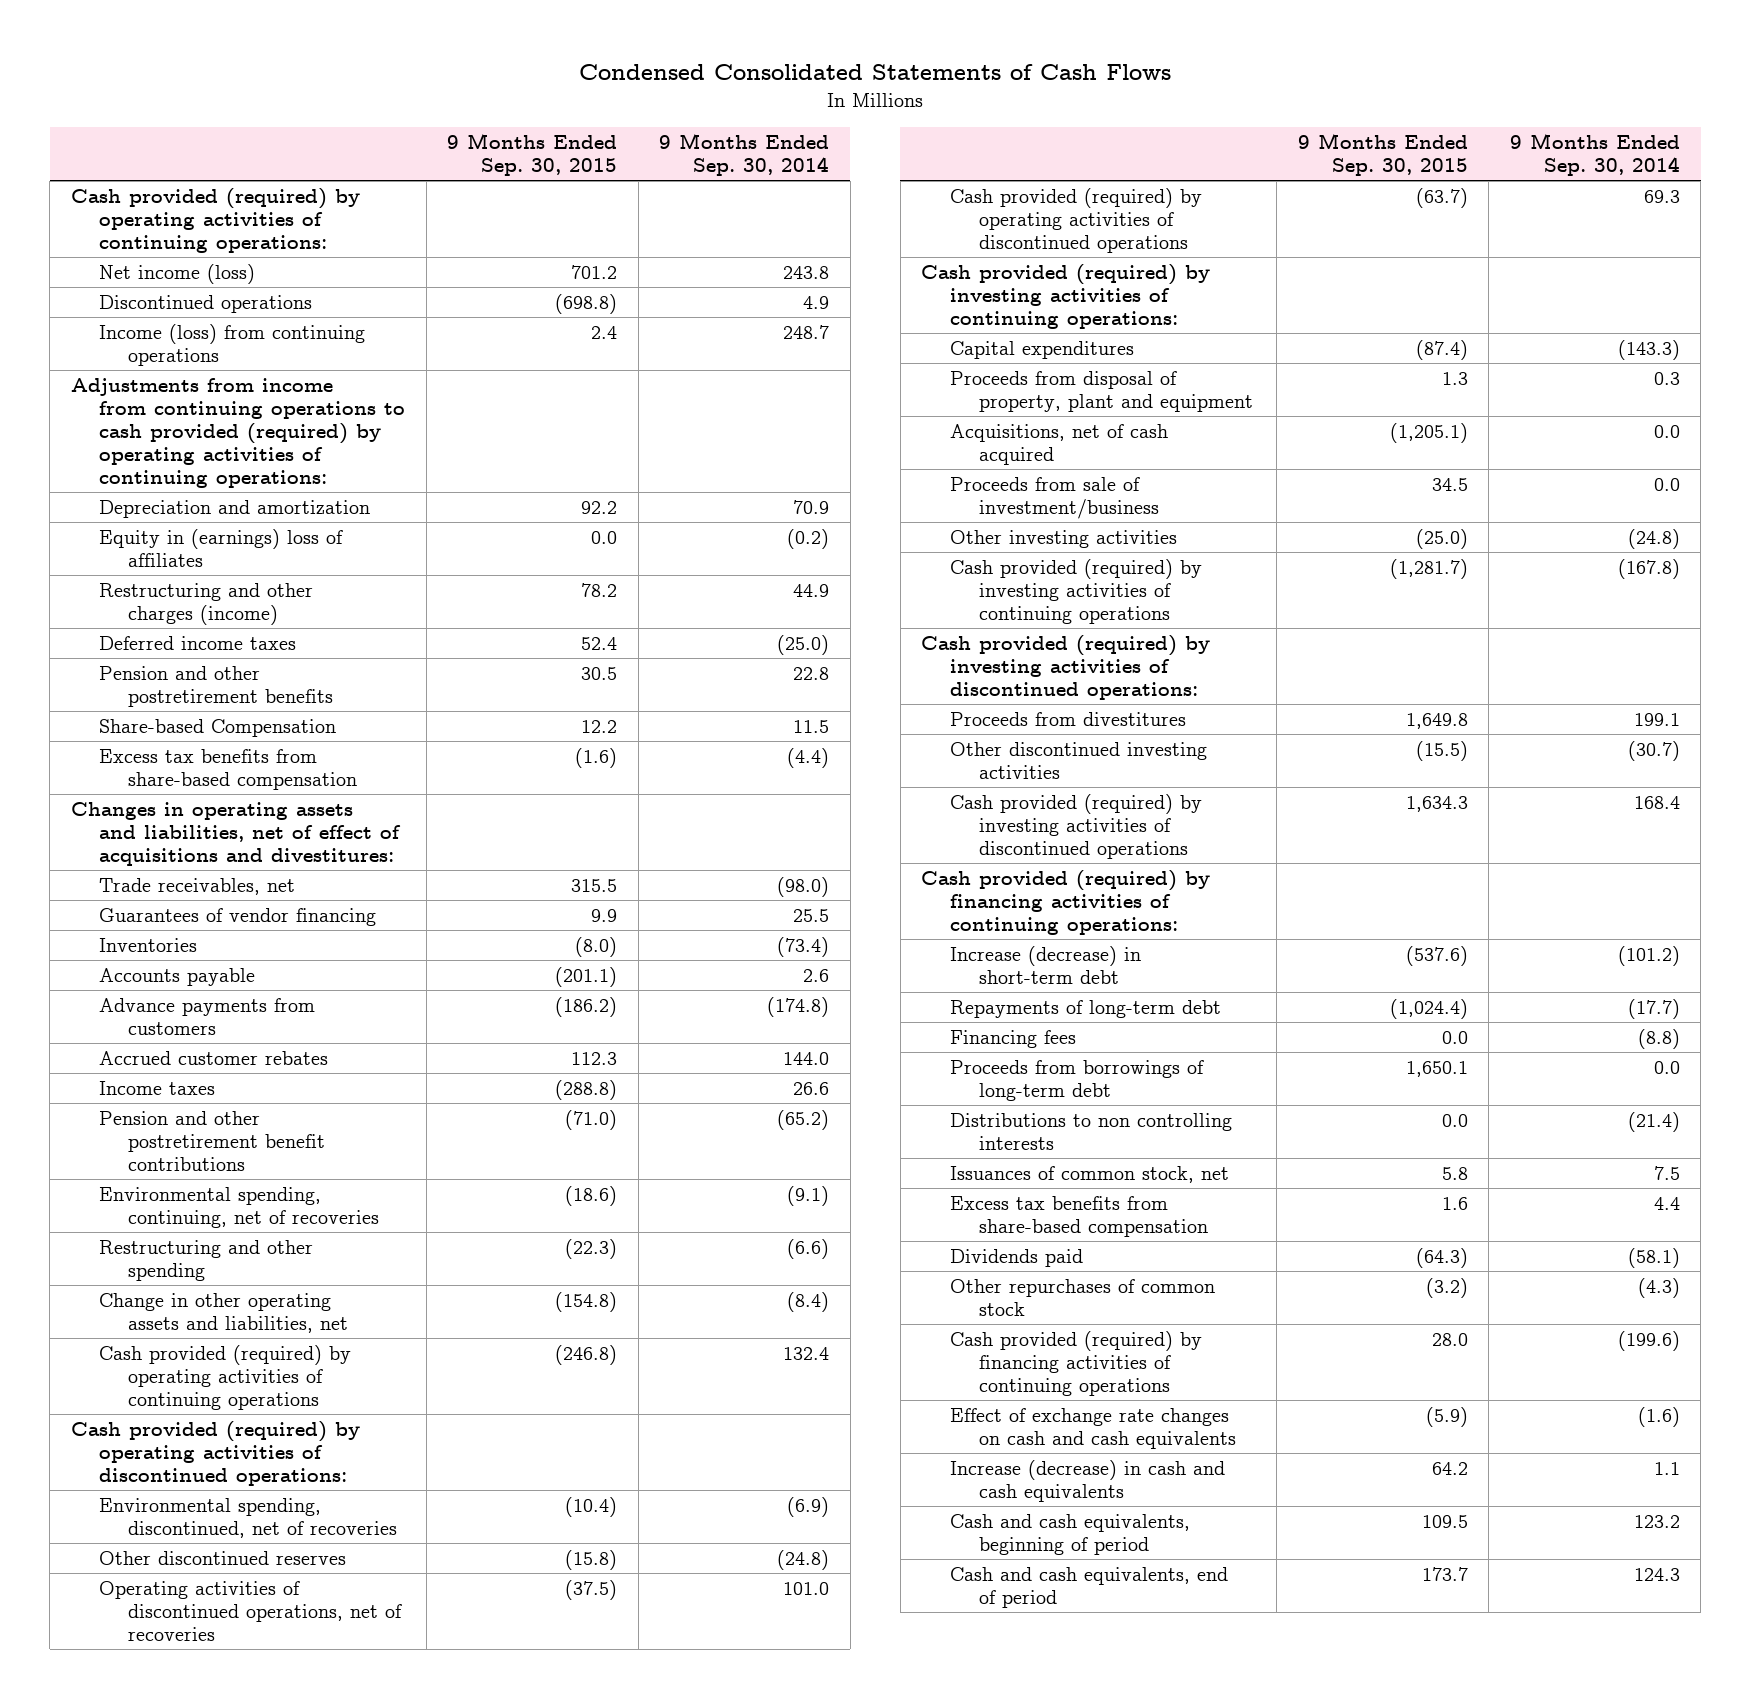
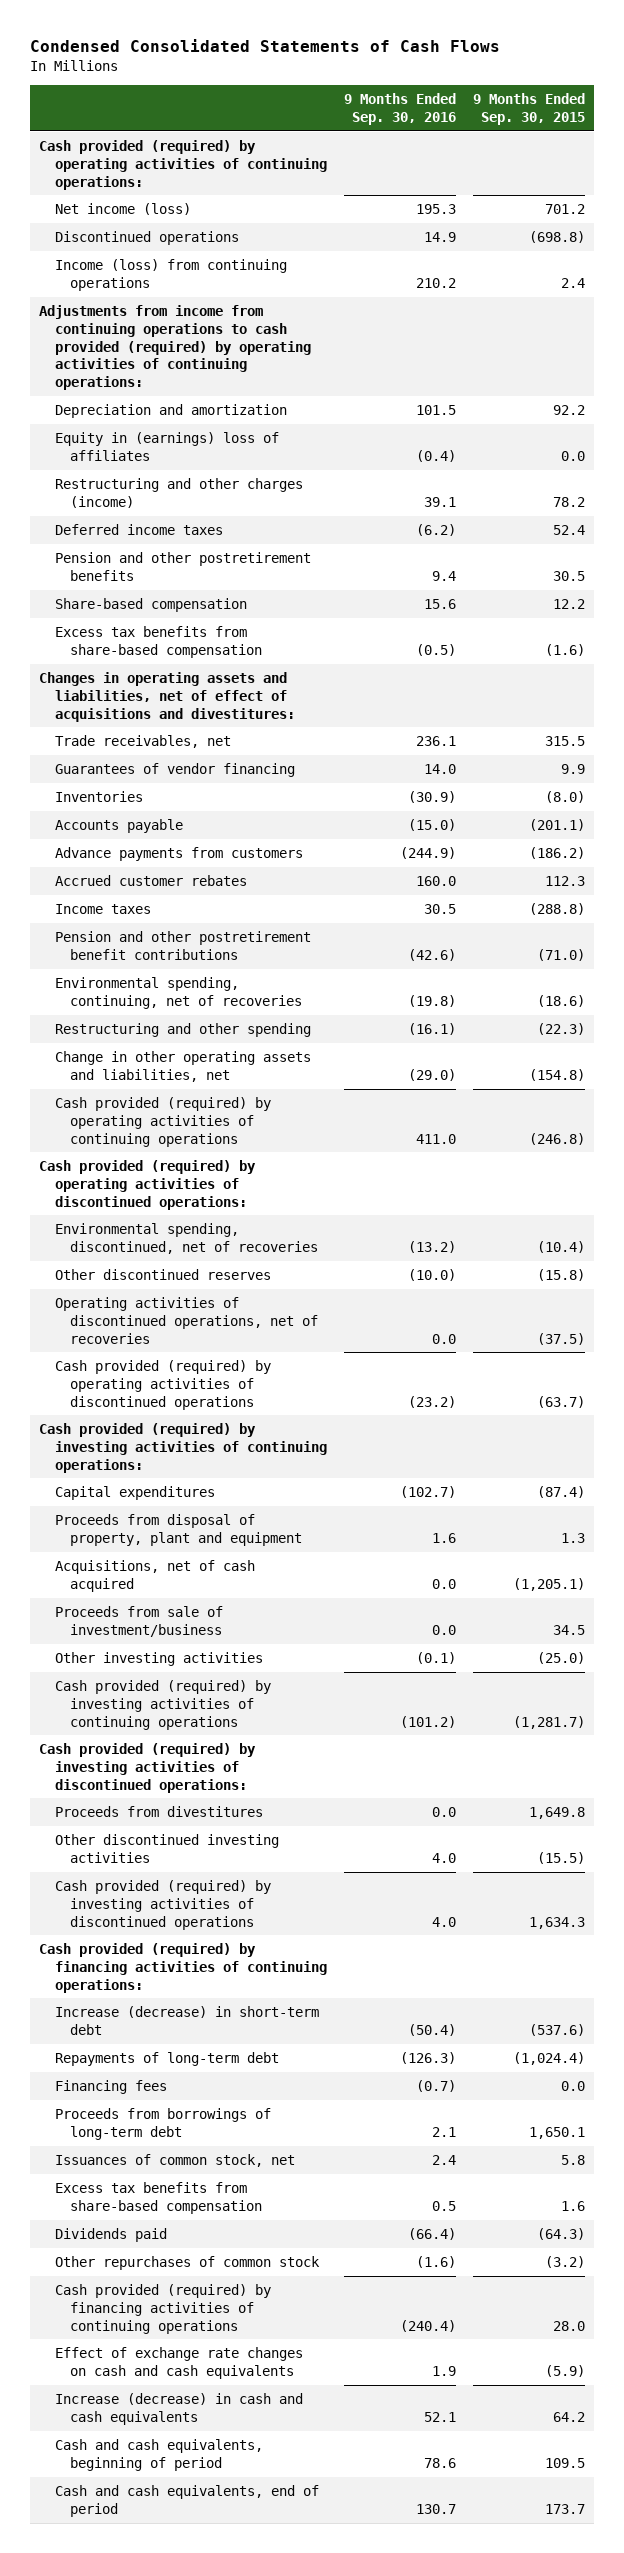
[659,133,830,177] 9 Months Ended Sep. 30, 2014 -> none
none -> [343,93,456,126] 9 Months Ended Sep. 30, 2016
[99,719,337,738] Share-based Compensation -> [54,598,247,613] Share-based compensation
[949,1113,1232,1151] Distributions to non controlling interests -> none

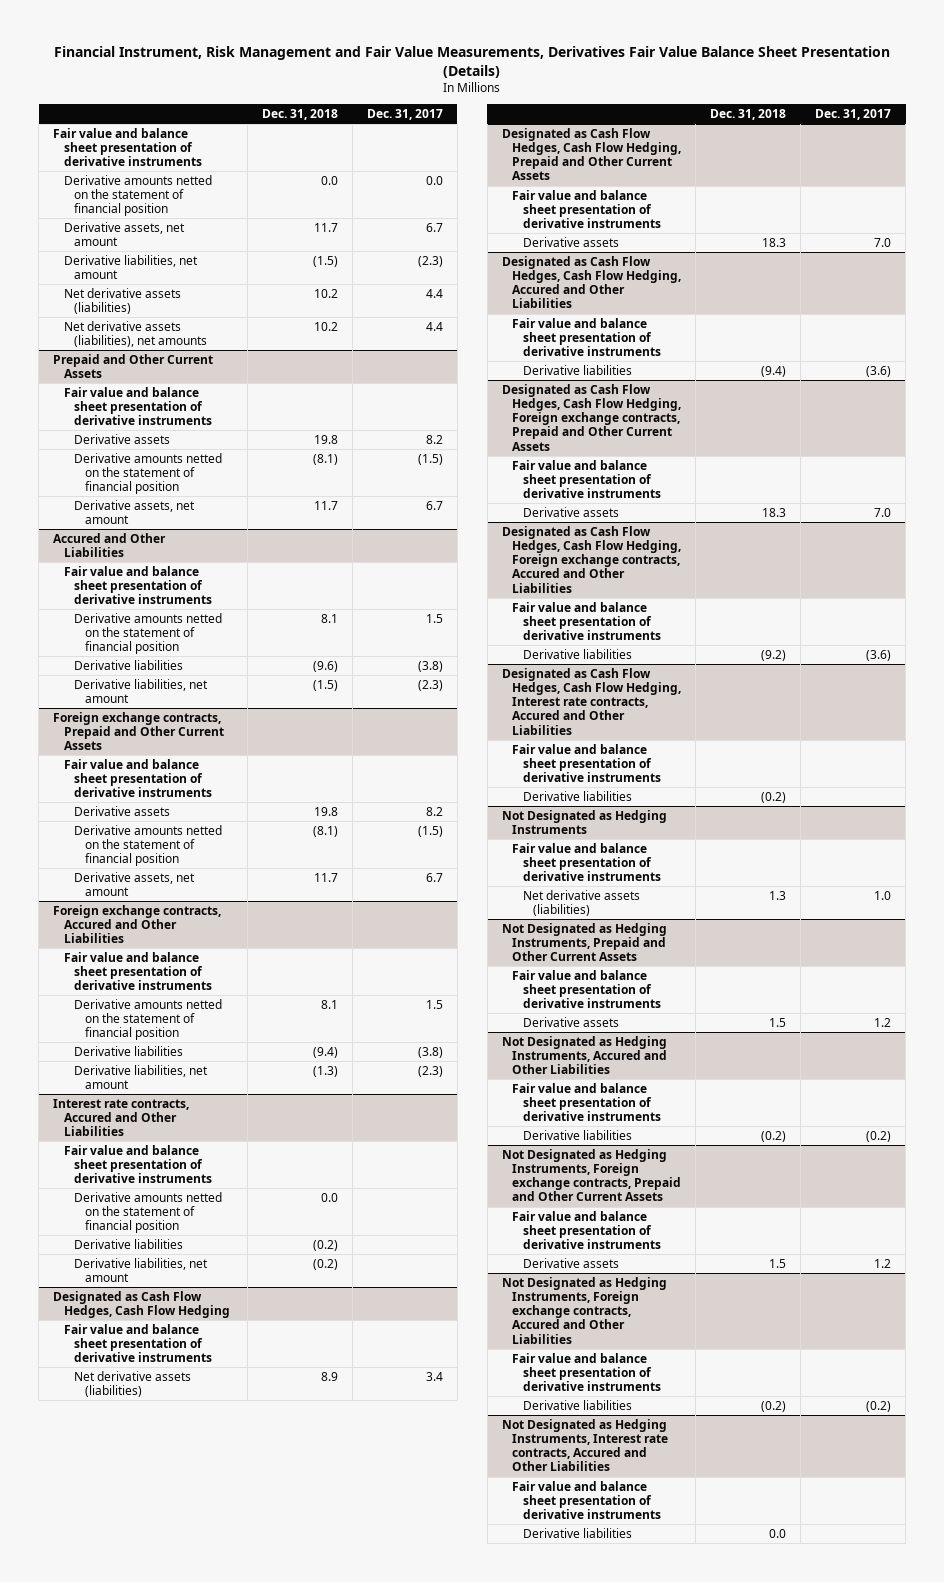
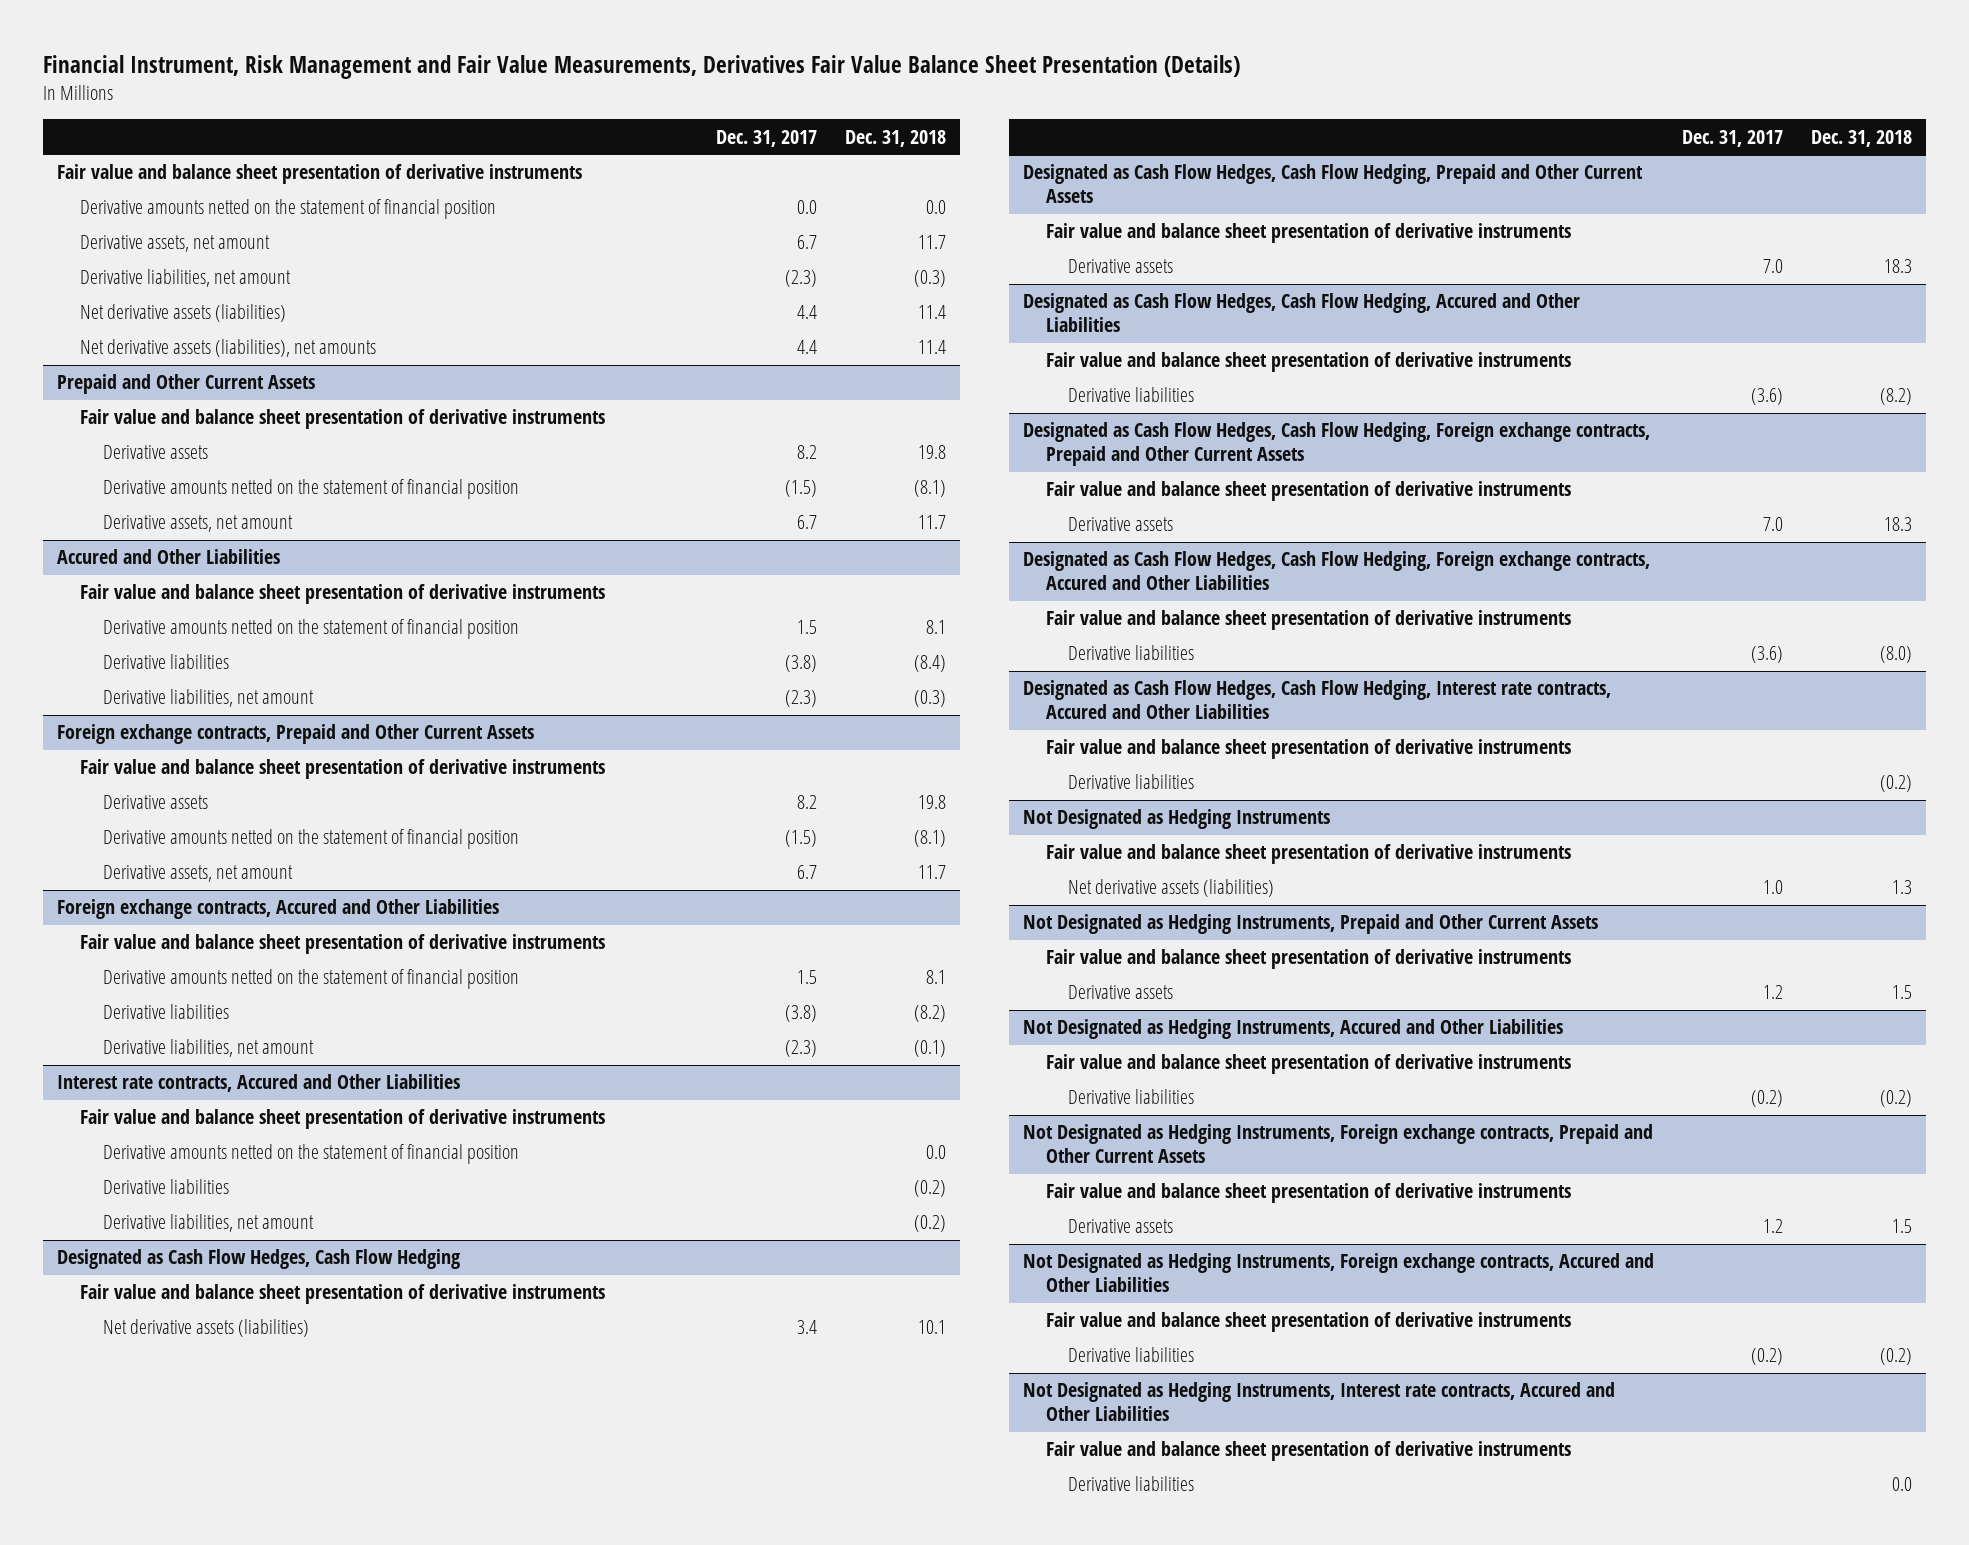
[312,255,338,267] (1.5) -> [914,270,947,288] (0.3)
[313,288,338,298] 10.2 -> [918,305,947,320] 11.4
[313,321,338,331] 10.2 -> [918,340,947,355] 11.4
[312,660,338,672] (9.6) -> [914,655,947,673] (8.4)
[312,679,338,691] (1.5) -> [914,690,947,708] (0.3)
[312,1046,338,1058] (9.4) -> [914,1005,947,1023] (8.2)
[312,1065,338,1077] (1.3) -> [914,1040,947,1058] (0.1)
[320,1371,338,1381] 8.9 -> [918,1320,947,1335] 10.1
[761,365,787,377] (9.4) -> [1879,388,1912,406] (8.2)
[761,649,787,661] (9.2) -> [1879,646,1912,664] (8.0)

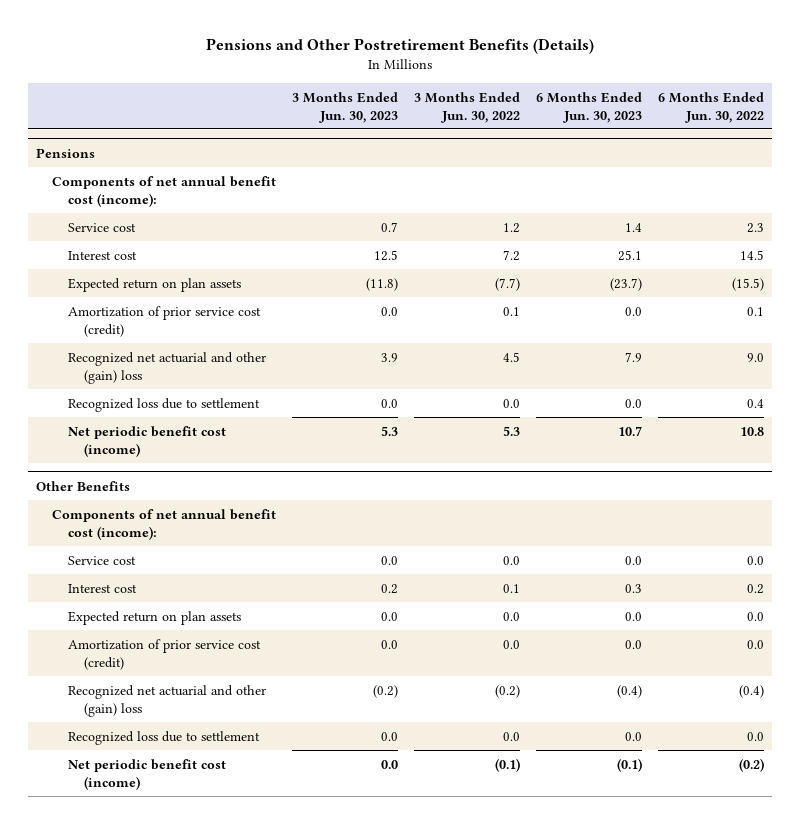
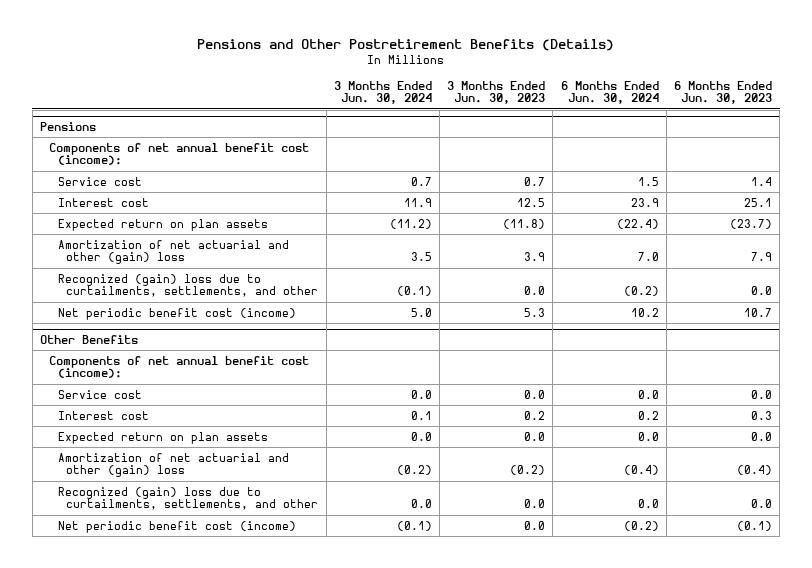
[413,91,520,123] 3 Months Ended Jun. 30, 2022 -> none
[657,91,764,123] 6 Months Ended Jun. 30, 2022 -> none
none -> [333,80,432,105] 3 Months Ended Jun. 30, 2024
none -> [560,80,659,105] 6 Months Ended Jun. 30, 2024
[67,305,261,337] Amortization of prior service cost (credit) -> none
[67,351,266,384] Recognized net actuarial and other (gain) loss -> [57,239,289,265] Amortization of net actuarial and other (gain) loss
[67,397,260,412] Recognized loss due to settlement -> [57,273,319,298] Recognized (gain) loss due to curtailments, settlements, and other
[67,638,261,670] Amortization of prior service cost (credit) -> none
[67,684,266,717] Recognized net actuarial and other (gain) loss -> [57,452,289,478] Amortization of net actuarial and other (gain) loss
[67,730,260,745] Recognized loss due to settlement -> [57,486,319,511] Recognized (gain) loss due to curtailments, settlements, and other

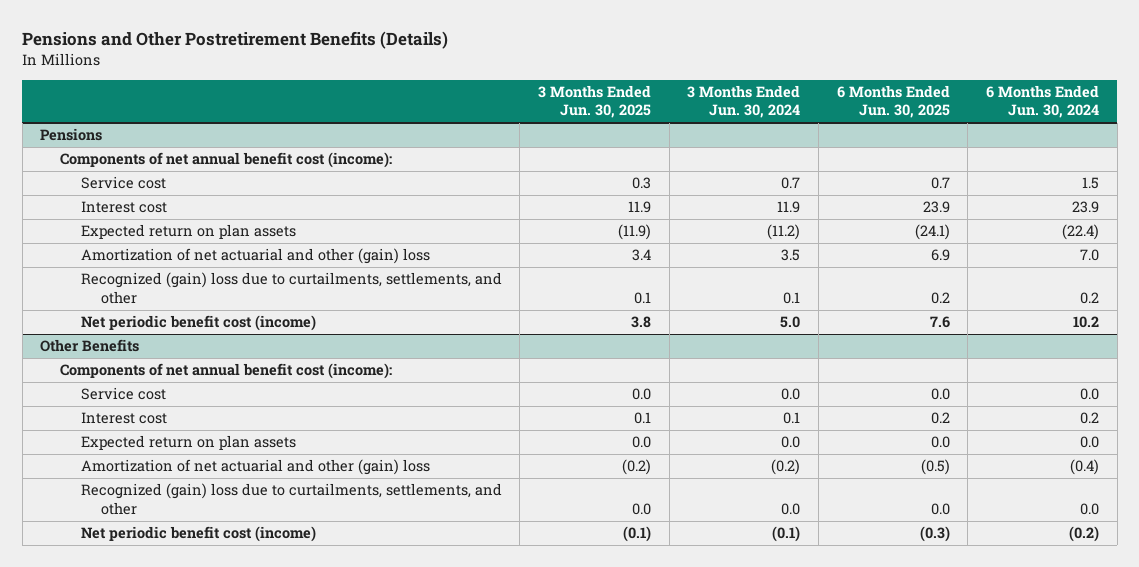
[447,80,546,105] 3 Months Ended Jun. 30, 2023 -> none
[674,80,773,105] 6 Months Ended Jun. 30, 2023 -> none
none -> [538,84,652,119] 3 Months Ended Jun. 30, 2025
none -> [836,84,950,119] 6 Months Ended Jun. 30, 2025
[396,286,432,297] (0.1) -> [783,291,801,304] 0.1
[623,286,659,297] (0.2) -> [1079,291,1099,304] 0.2

